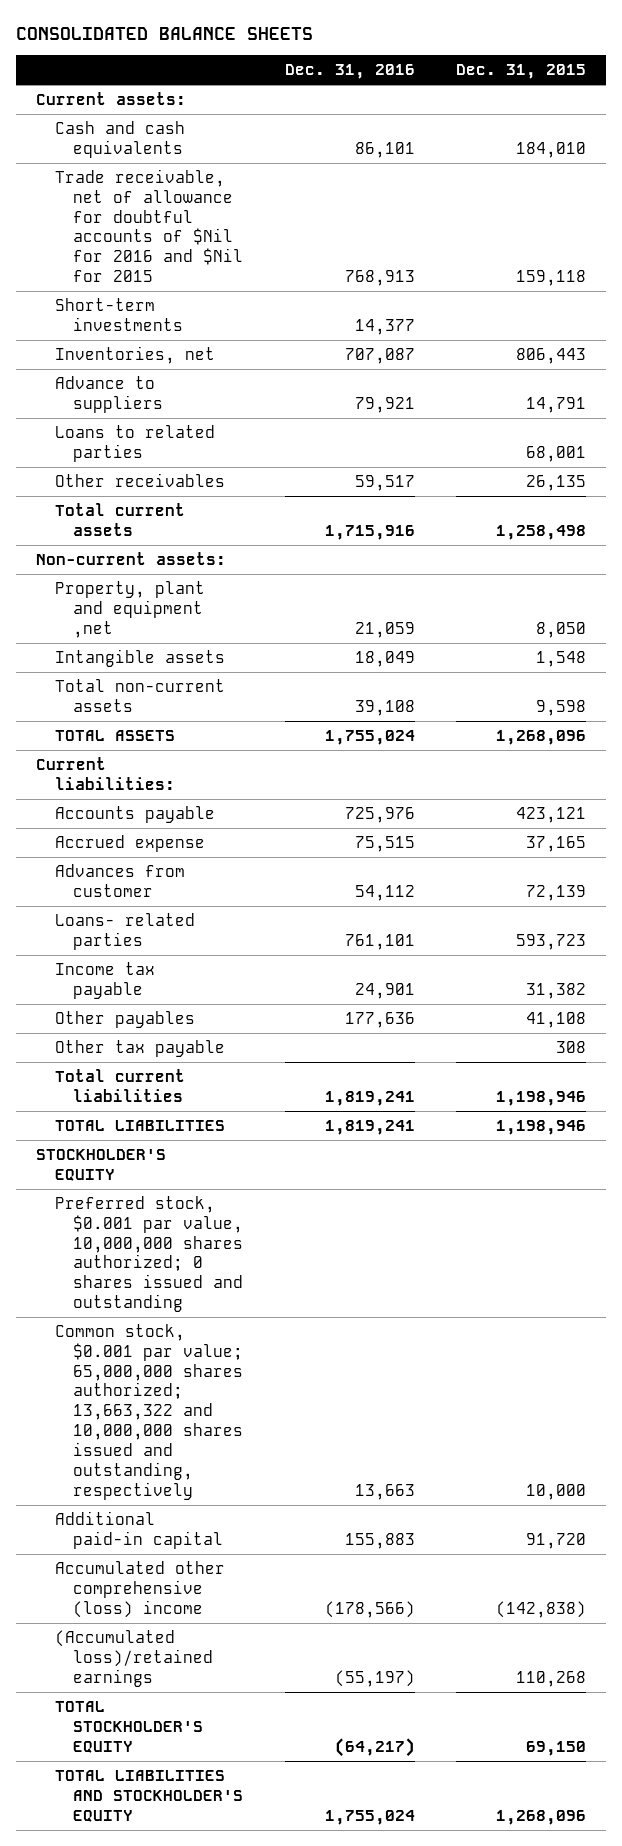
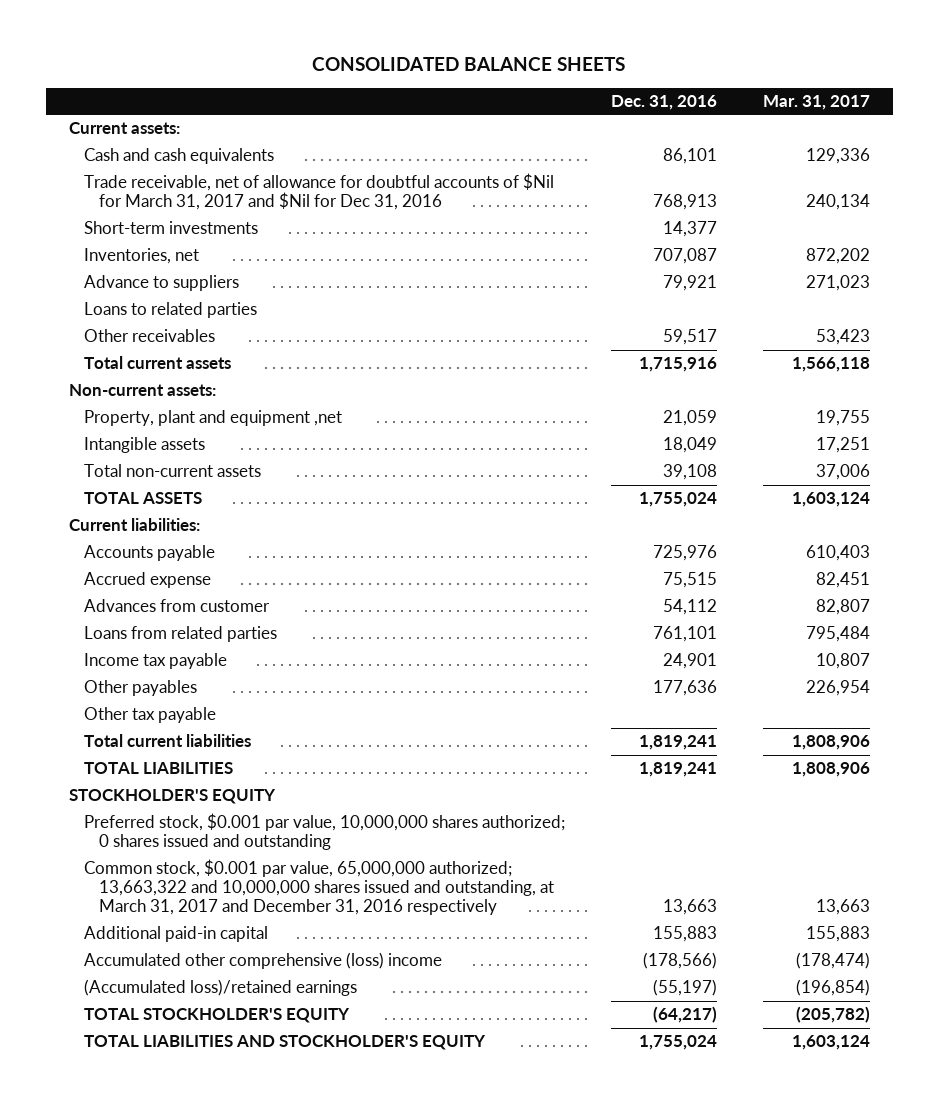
[455,64,586,80] Dec. 31, 2015 -> none
none -> [763,94,871,110] Mar. 31, 2017
[54,169,244,283] Trade receivable, net of allowance for doubtful accounts of $Nil for 2016 and $Nil for 2015 -> [83,173,554,211] Trade receivable, net of allowance for doubtful accounts of $Nil for March 31, 2017 and $Nil for Dec 31, 2016
[54,913,195,950] Loans- related parties -> [83,626,277,643] Loans from related parties
[54,1324,244,1500] Common stock, $0.001 par value; 65,000,000 shares authorized; 13,663,322 and 10,000,000 shares issued and outstanding, respectively -> [83,859,555,916] Common stock, $0.001 par value, 65,000,000 authorized; 13,663,322 and 10,000,000 shares issued and outstanding, at March 31, 2017 and December 31, 2016 respectively

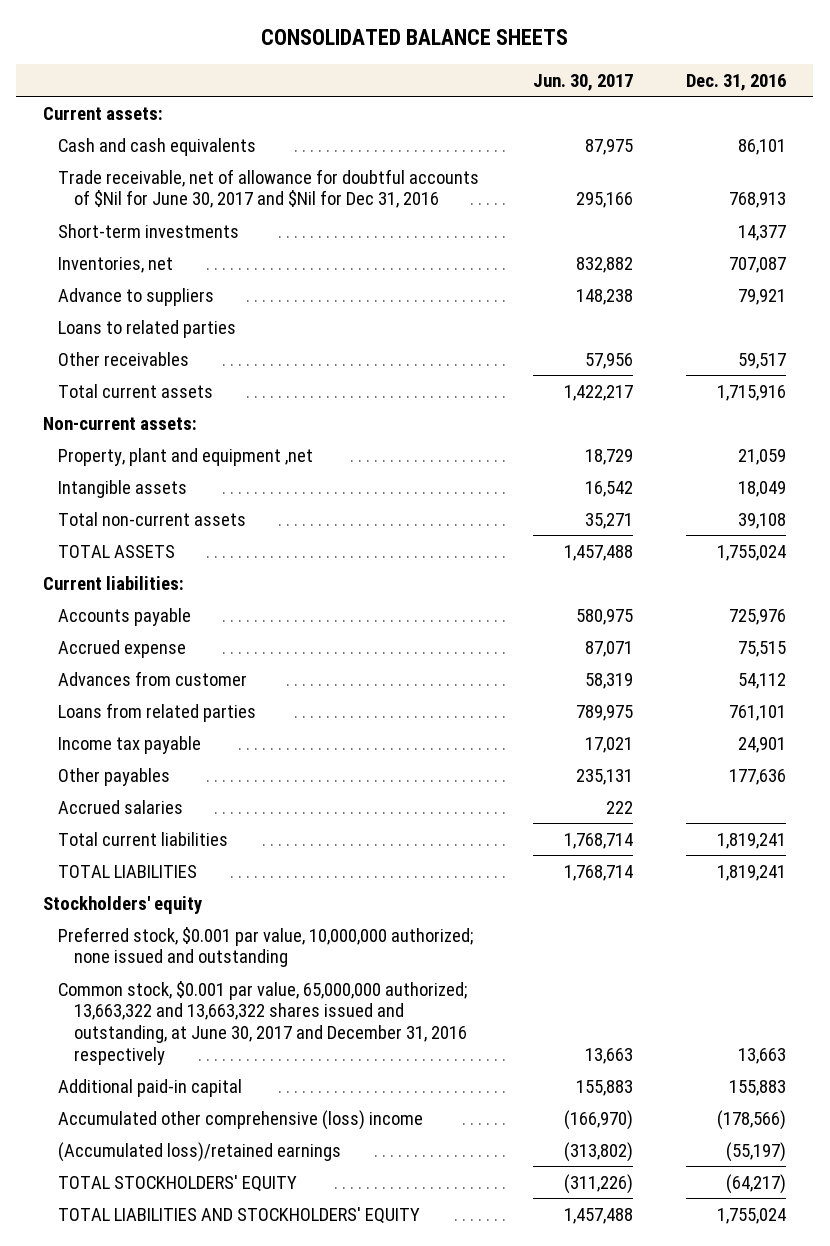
[763,94,871,110] Mar. 31, 2017 -> none
none -> [532,73,633,91] Jun. 30, 2017
[83,173,554,211] Trade receivable, net of allowance for doubtful accounts of $Nil for March 31, 2017 and $Nil for Dec 31, 2016 -> [58,168,480,209] Trade receivable, net of allowance for doubtful accounts of $Nil for June 30, 2017 and $Nil for Dec 31, 2016
[83,707,216,724] Other tax payable -> none
none -> [58,799,184,814] Accrued salaries
[68,789,276,805] STOCKHOLDER'S EQUITY -> [43,895,203,914] Stockholders' equity
[83,813,565,851] Preferred stock, $0.001 par value, 10,000,000 shares authorized; 0 shares issued and outstanding -> [58,926,474,968] Preferred stock, $0.001 par value, 10,000,000 authorized; none issued and outstanding
[83,859,555,916] Common stock, $0.001 par value, 65,000,000 authorized; 13,663,322 and 10,000,000 shares issued and outstanding, at March 31, 2017 and December 31, 2016 respectively -> [58,980,468,1065] Common stock, $0.001 par value, 65,000,000 authorized; 13,663,322 and 13,663,322 shares issued and outstanding, at June 30, 2017 and December 31, 2016 respectively
[83,1008,350,1024] TOTAL STOCKHOLDER'S EQUITY -> [58,1174,298,1192] TOTAL STOCKHOLDERS' EQUITY
[83,1035,486,1051] TOTAL LIABILITIES AND STOCKHOLDER'S EQUITY -> [58,1206,421,1224] TOTAL LIABILITIES AND STOCKHOLDERS' EQUITY

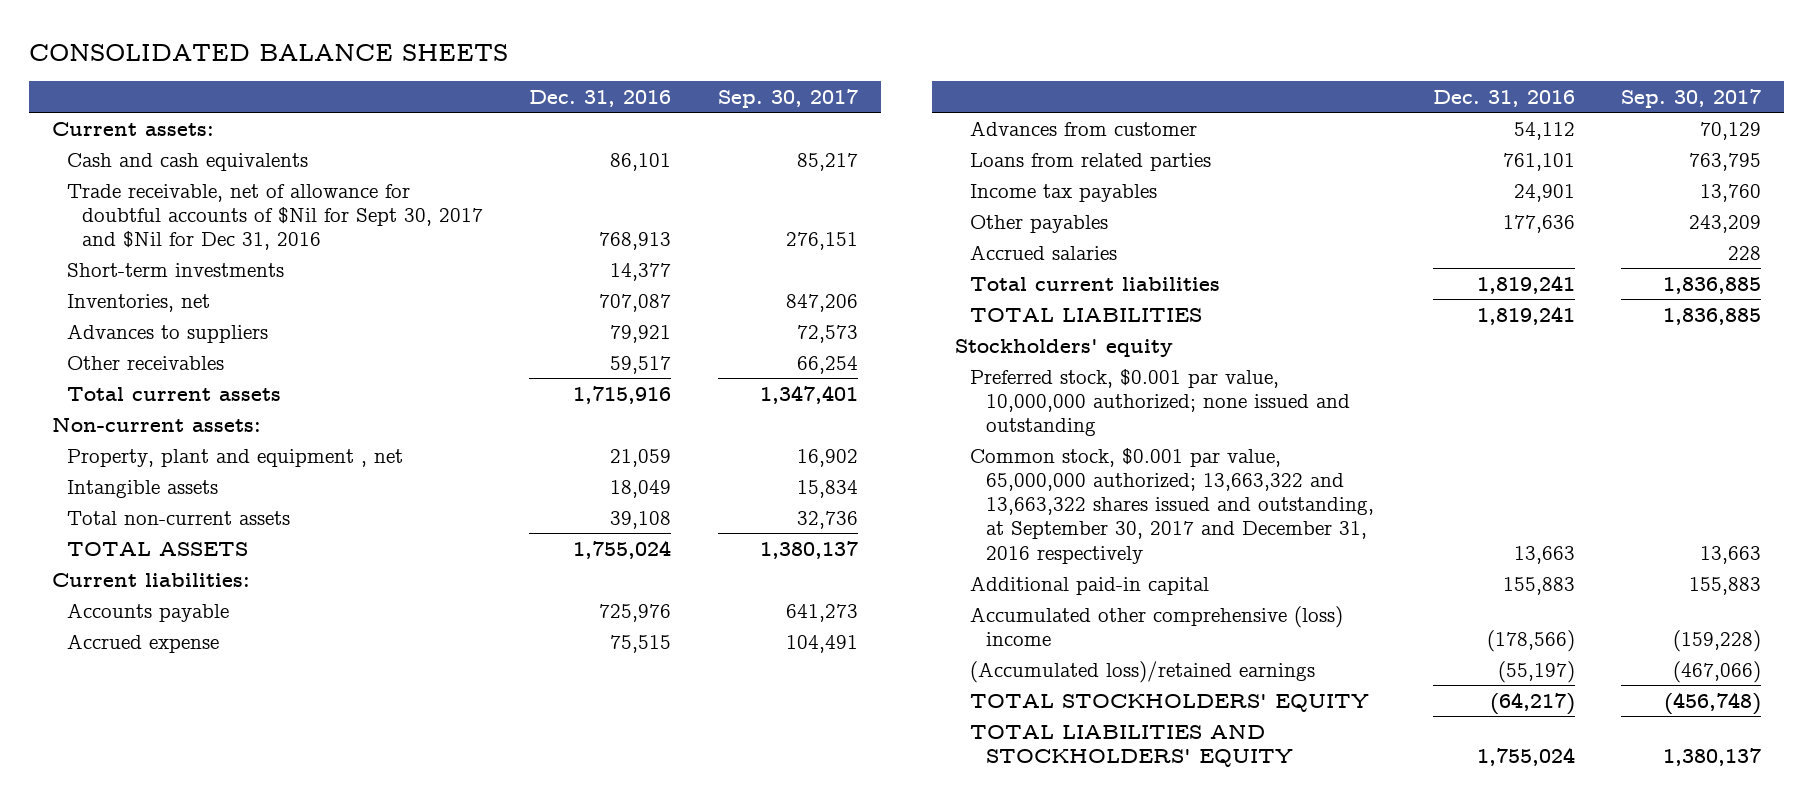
[532,73,633,91] Jun. 30, 2017 -> none
none -> [717,88,858,108] Sep. 30, 2017
[58,168,480,209] Trade receivable, net of allowance for doubtful accounts of $Nil for June 30, 2017 and $Nil for Dec 31, 2016 -> [67,183,484,251] Trade receivable, net of allowance for doubtful accounts of $Nil for Sept 30, 2017 and $Nil for Dec 31, 2016
[58,319,237,338] Loans to related parties -> none
[58,287,215,306] Advance to suppliers -> [67,323,269,343] Advances to suppliers
[58,447,314,466] Property, plant and equipment ,net -> [67,448,404,467] Property, plant and equipment , net
[58,735,202,754] Income tax payable -> [970,183,1158,202] Income tax payables
[58,980,468,1065] Common stock, $0.001 par value, 65,000,000 authorized; 13,663,322 and 13,663,322 shares issued and outstanding, at June 30, 2017 and December 31, 2016 respectively -> [970,447,1374,564] Common stock, $0.001 par value, 65,000,000 authorized; 13,663,322 and 13,663,322 shares issued and outstanding, at September 30, 2017 and December 31, 2016 respectively

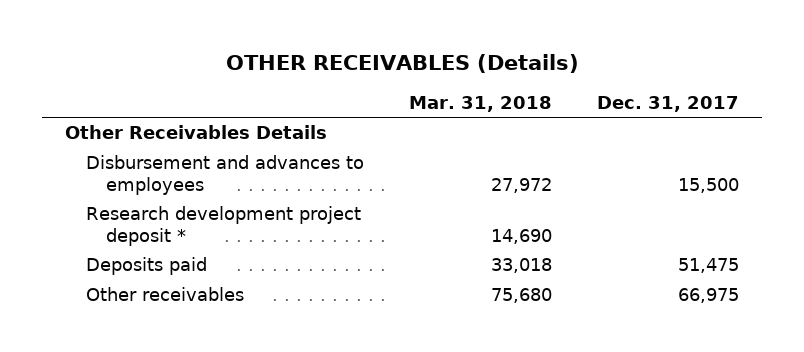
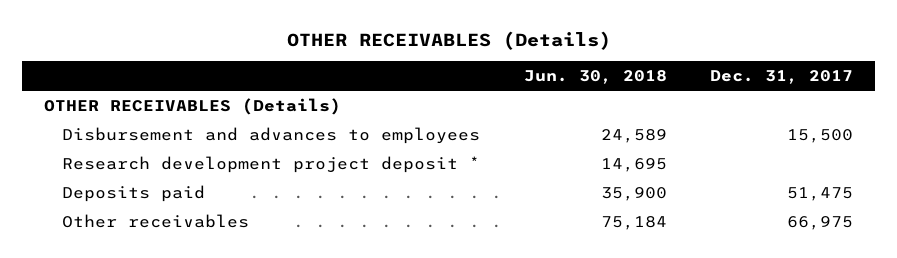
[408,95,552,112] Mar. 31, 2018 -> none
none -> [523,70,667,85] Jun. 30, 2018
[65,125,328,140] Other Receivables Details -> [43,97,341,115] OTHER RECEIVABLES (Details)

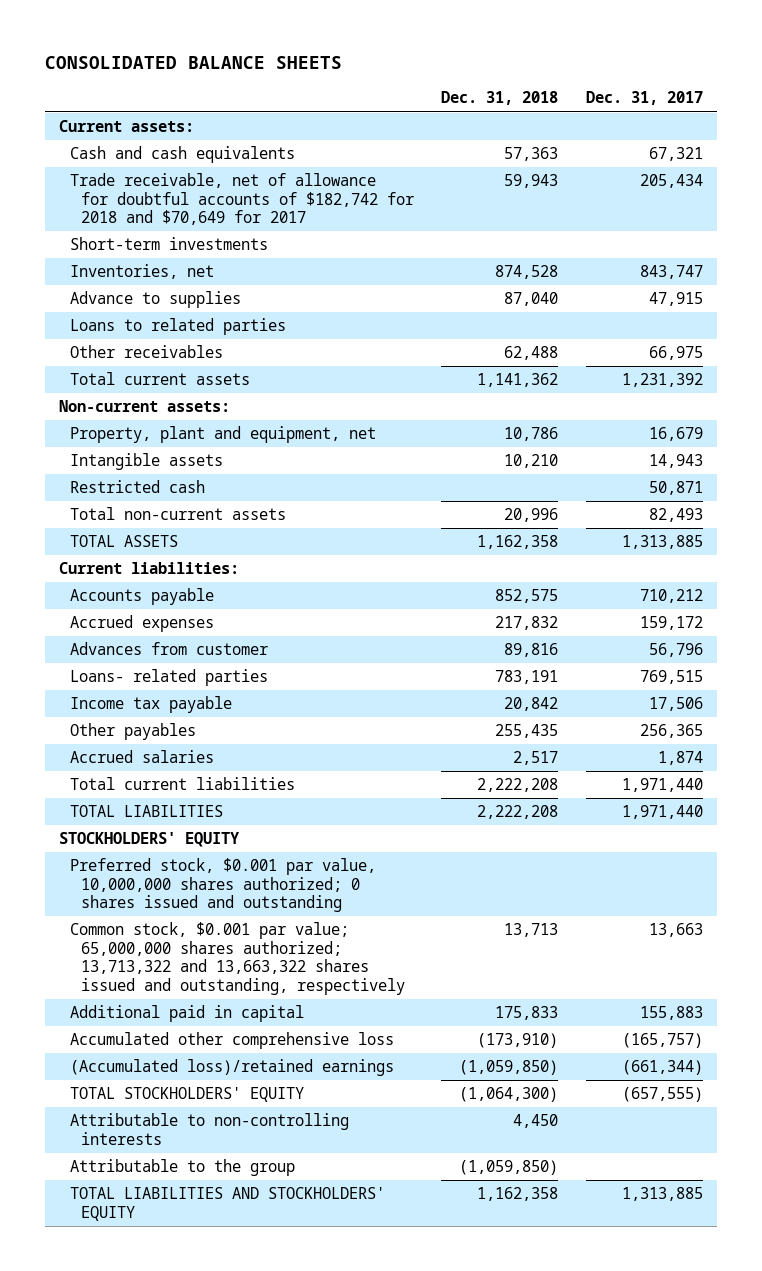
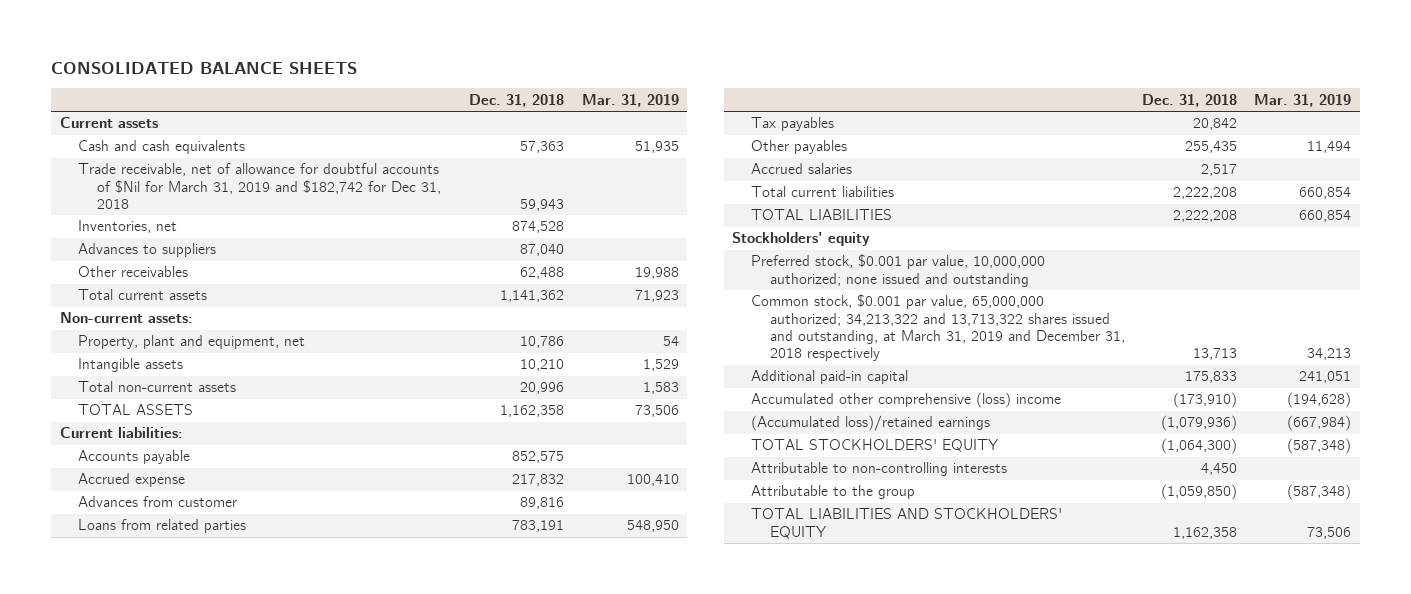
[586,91,704,106] Dec. 31, 2017 -> none
none -> [581,93,679,107] Mar. 31, 2019
[58,120,194,133] Current assets: -> [59,117,158,129] Current assets
[69,237,268,251] Short-term investments -> none
[69,173,414,226] Trade receivable, net of allowance for doubtful accounts of $182,742 for 2018 and $70,649 for 2017 -> [78,163,442,210] Trade receivable, net of allowance for doubtful accounts of $Nil for March 31, 2019 and $182,742 for Dec 31, 2018
[69,318,286,336] Loans to related parties -> none
[69,291,241,309] Advance to supplies -> [78,243,217,258] Advances to suppliers
[69,480,205,494] Restricted cash -> none
[69,615,214,633] Accrued expenses -> [78,473,186,488] Accrued expense
[69,669,268,687] Loans- related parties -> [78,519,247,534] Loans from related parties
[69,696,232,714] Income tax payable -> [751,117,835,132] Tax payables
[58,832,239,848] STOCKHOLDERS' EQUITY -> [732,232,871,247] Stockholders' equity
[69,858,376,913] Preferred stock, $0.001 par value, 10,000,000 shares authorized; 0 shares issued and outstanding -> [751,254,1046,287] Preferred stock, $0.001 par value, 10,000,000 authorized; none issued and outstanding
[69,922,405,995] Common stock, $0.001 par value; 65,000,000 shares authorized; 13,713,322 and 13,663,322 shares issued and outstanding, respectively -> [751,294,1125,362] Common stock, $0.001 par value, 65,000,000 authorized; 34,213,322 and 13,713,322 shares issued and outstanding, at March 31, 2019 and December 31, 2018 respectively
[69,1005,304,1023] Additional paid in capital -> [751,370,909,385] Additional paid-in capital
[69,1032,394,1050] Accumulated other comprehensive loss -> [751,392,1062,409] Accumulated other comprehensive (loss) income
[459,1060,559,1076] (1,059,850) -> [1161,415,1238,432] (1,079,936)

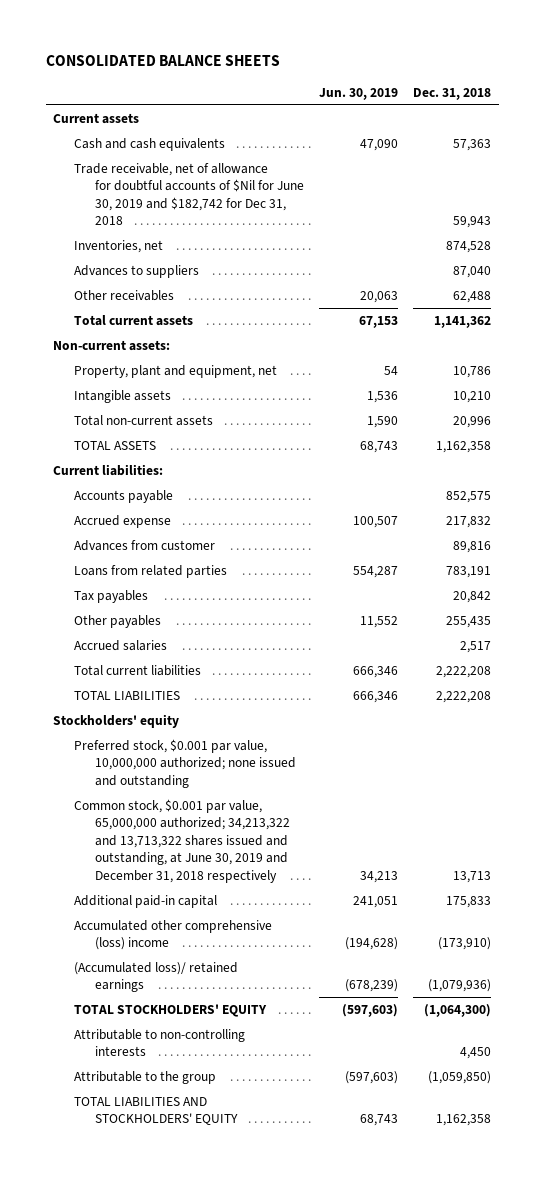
[581,93,679,107] Mar. 31, 2019 -> none
none -> [318,87,398,100] Jun. 30, 2019
[78,163,442,210] Trade receivable, net of allowance for doubtful accounts of $Nil for March 31, 2019 and $182,742 for Dec 31, 2018 -> [73,162,304,226] Trade receivable, net of allowance for doubtful accounts of $Nil for June 30, 2019 and $182,742 for Dec 31, 2018
[751,294,1125,362] Common stock, $0.001 par value, 65,000,000 authorized; 34,213,322 and 13,713,322 shares issued and outstanding, at March 31, 2019 and December 31, 2018 respectively -> [73,798,290,883] Common stock, $0.001 par value, 65,000,000 authorized; 34,213,322 and 13,713,322 shares issued and outstanding, at June 30, 2019 and December 31, 2018 respectively
[751,415,991,432] (Accumulated loss)/retained earnings -> [73,961,238,993] (Accumulated loss)/ retained earnings

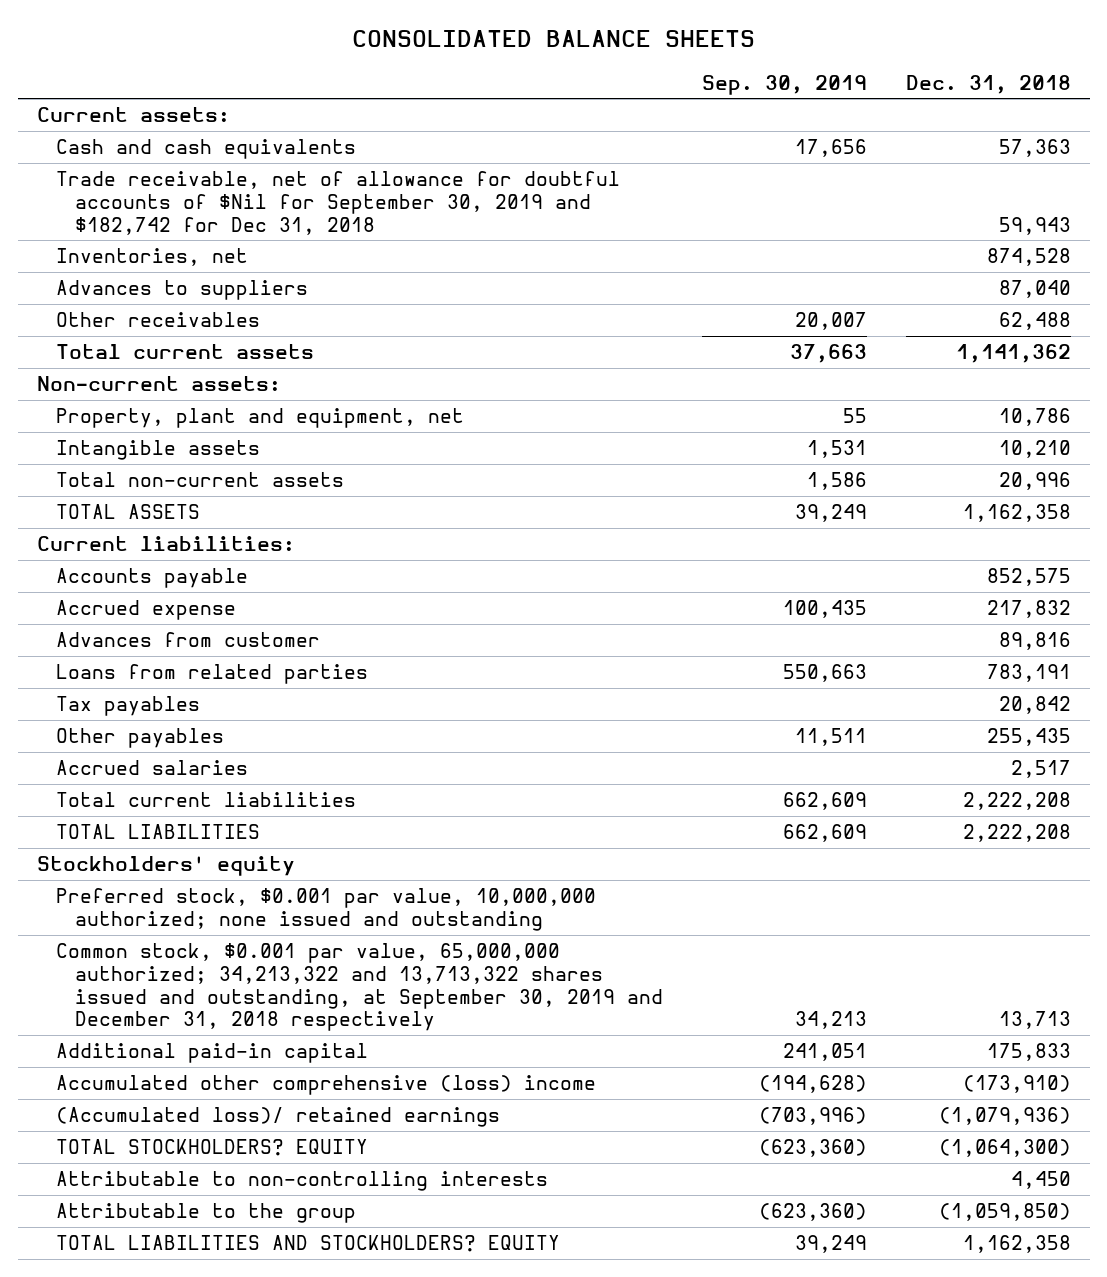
[318,87,398,100] Jun. 30, 2019 -> none
none -> [701,74,867,95] Sep. 30, 2019
[53,112,140,124] Current assets -> [36,107,230,123] Current assets:
[73,162,304,226] Trade receivable, net of allowance for doubtful accounts of $Nil for June 30, 2019 and $182,742 for Dec 31, 2018 -> [56,171,621,235] Trade receivable, net of allowance for doubtful accounts of $Nil for September 30, 2019 and $182,742 for Dec 31, 2018
[73,798,290,883] Common stock, $0.001 par value, 65,000,000 authorized; 34,213,322 and 13,713,322 shares issued and outstanding, at June 30, 2019 and December 31, 2018 respectively -> [56,943,664,1032] Common stock, $0.001 par value, 65,000,000 authorized; 34,213,322 and 13,713,322 shares issued and outstanding, at September 30, 2019 and December 31, 2018 respectively
[73,1003,267,1017] TOTAL STOCKHOLDERS' EQUITY -> [56,1139,369,1157] TOTAL STOCKHOLDERS? EQUITY
[73,1096,238,1126] TOTAL LIABILITIES AND STOCKHOLDERS' EQUITY -> [56,1235,561,1253] TOTAL LIABILITIES AND STOCKHOLDERS? EQUITY

